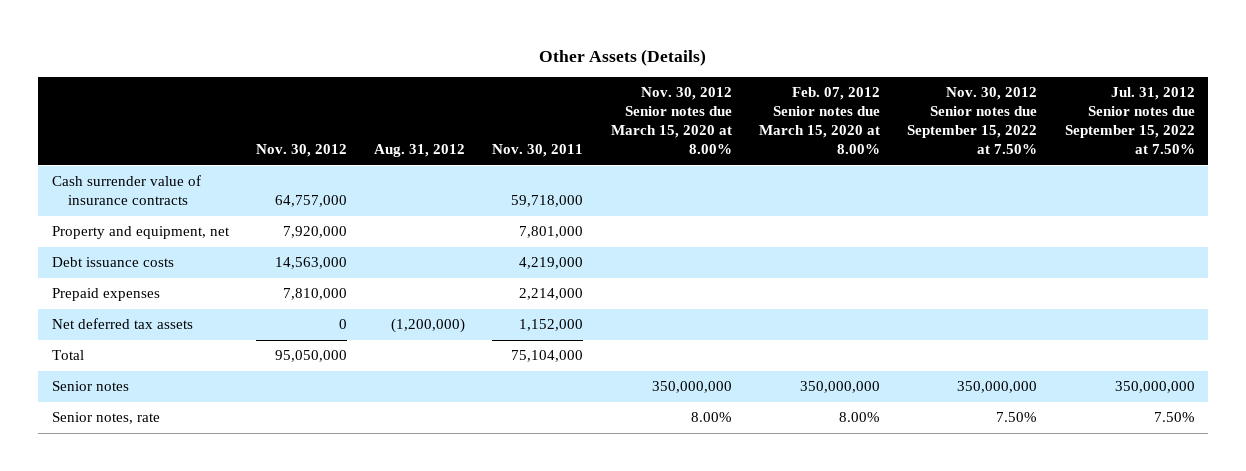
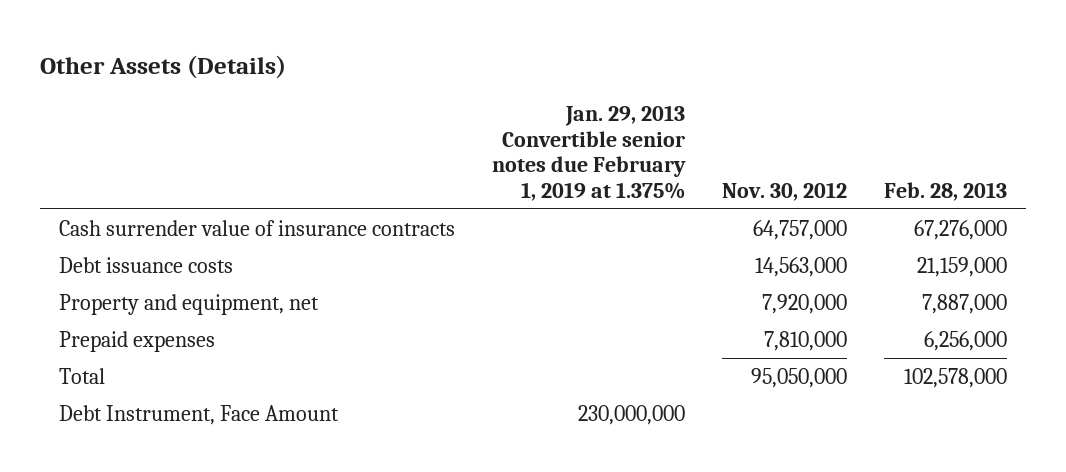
[374,144,466,158] Aug. 31, 2012 -> none
[492,144,584,158] Nov. 30, 2011 -> none
[610,87,732,155] Nov. 30, 2012 Senior notes due March 15, 2020 at 8.00% -> none
[759,87,881,155] Feb. 07, 2012 Senior notes due March 15, 2020 at 8.00% -> none
[907,87,1038,155] Nov. 30, 2012 Senior notes due September 15, 2022 at 7.50% -> none
[1064,87,1195,155] Jul. 31, 2012 Senior notes due September 15, 2022 at 7.50% -> none
none -> [491,105,686,201] Jan. 29, 2013 Convertible senior notes due February 1, 2019 at 1.375%
none -> [884,181,1008,201] Feb. 28, 2013
[51,226,230,240] Property and equipment, net -> [58,293,319,315] Property and equipment, net
[51,318,193,330] Net deferred tax assets -> none
[51,412,160,425] Senior notes, rate -> none
[51,381,129,392] Senior notes -> [58,404,339,425] Debt Instrument, Face Amount

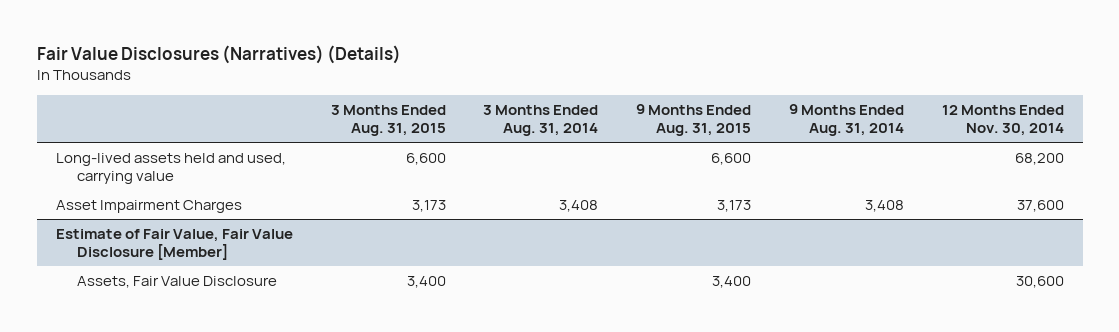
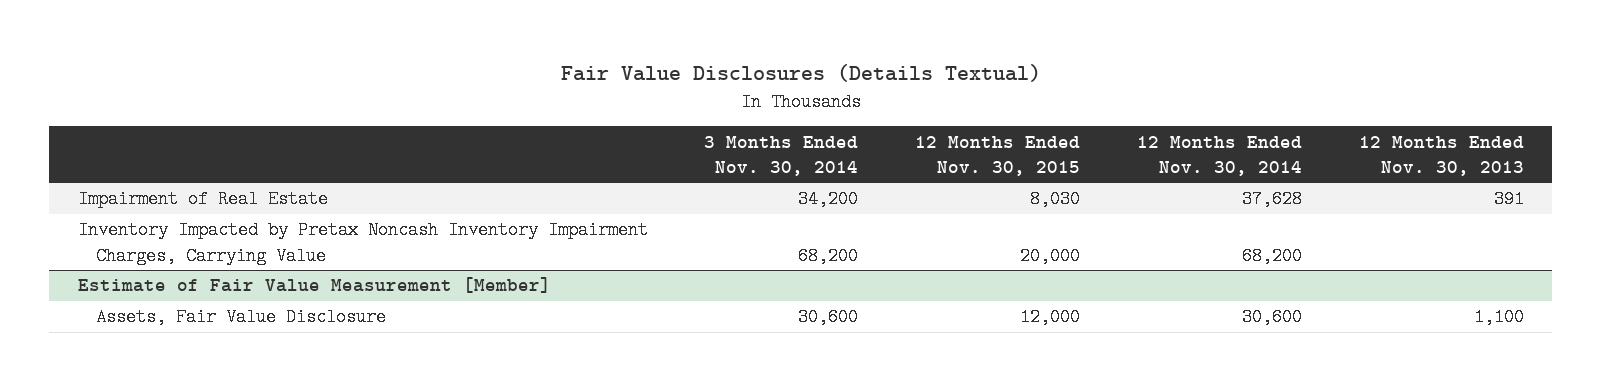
[36,44,401,64] Fair Value Disclosures (Narratives) (Details) -> [560,63,1041,82] Fair Value Disclosures (Details Textual)
[330,104,446,137] 3 Months Ended Aug. 31, 2015 -> none
[483,104,599,137] 3 Months Ended Aug. 31, 2014 -> none
[636,103,752,137] 9 Months Ended Aug. 31, 2015 -> none
[788,103,904,137] 9 Months Ended Aug. 31, 2014 -> none
none -> [704,135,859,176] 3 Months Ended Nov. 30, 2014
none -> [915,135,1081,176] 12 Months Ended Nov. 30, 2015
none -> [1358,135,1524,176] 12 Months Ended Nov. 30, 2013
[55,199,242,213] Asset Impairment Charges -> none
none -> [77,190,328,209] Impairment of Real Estate
[55,152,286,185] Long-lived assets held and used, carrying value -> [77,221,648,265] Inventory Impacted by Pretax Noncash Inventory Impairment Charges, Carrying Value
[55,228,293,261] Estimate of Fair Value, Fair Value Disclosure [Member] -> [77,277,551,294] Estimate of Fair Value Measurement [Member]

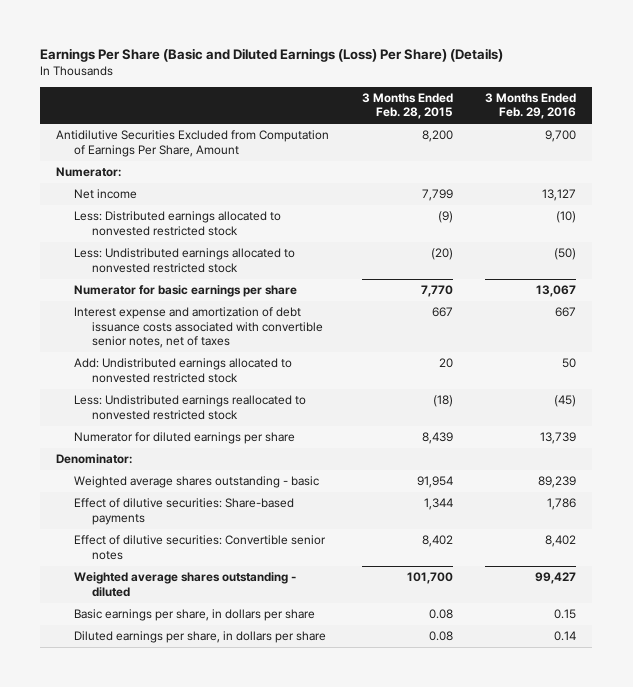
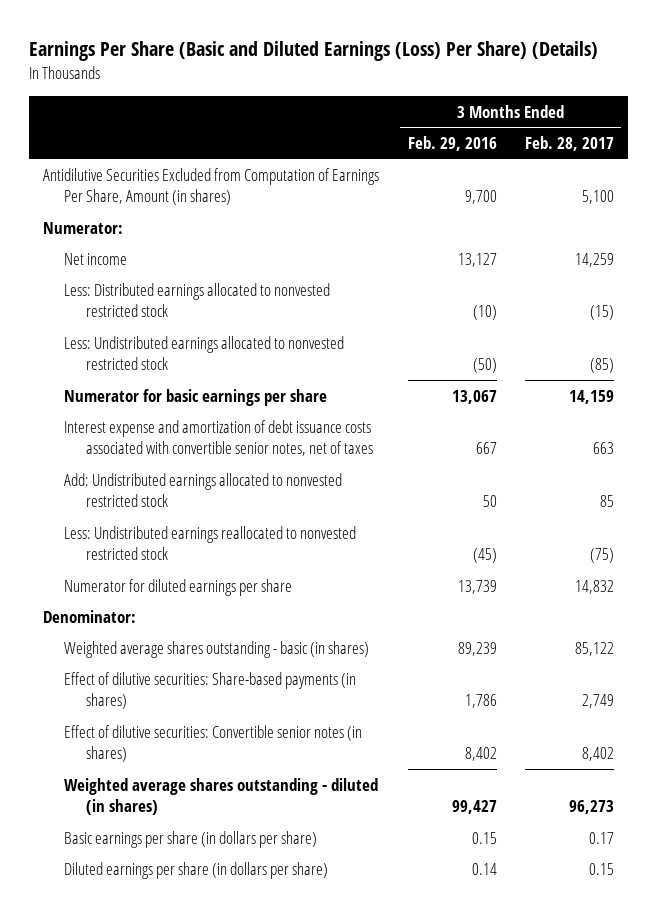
[361,92,453,120] 3 Months Ended Feb. 28, 2015 -> none
none -> [524,135,614,151] Feb. 28, 2017
[56,130,330,157] Antidilutive Securities Excluded from Computation of Earnings Per Share, Amount -> [43,167,380,206] Antidilutive Securities Excluded from Computation of Earnings Per Share, Amount (in shares)
[74,476,320,489] Weighted average shares outstanding - basic -> [64,640,370,658] Weighted average shares outstanding - basic (in shares)
[74,498,295,525] Effect of dilutive securities: Share-based payments -> [64,671,357,710] Effect of dilutive securities: Share-based payments (in shares)
[74,535,327,560] Effect of dilutive securities: Convertible senior notes -> [64,724,363,763] Effect of dilutive securities: Convertible senior notes (in shares)
[74,572,297,597] Weighted average shares outstanding - diluted -> [64,777,379,816] Weighted average shares outstanding - diluted (in shares)
[74,609,316,622] Basic earnings per share, in dollars per share -> [64,830,318,848] Basic earnings per share (in dollars per share)
[74,631,327,644] Diluted earnings per share, in dollars per share -> [64,861,329,879] Diluted earnings per share (in dollars per share)

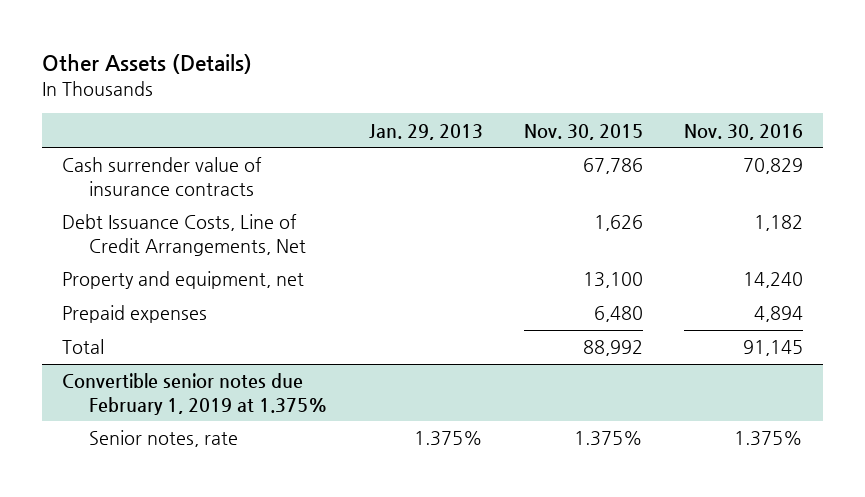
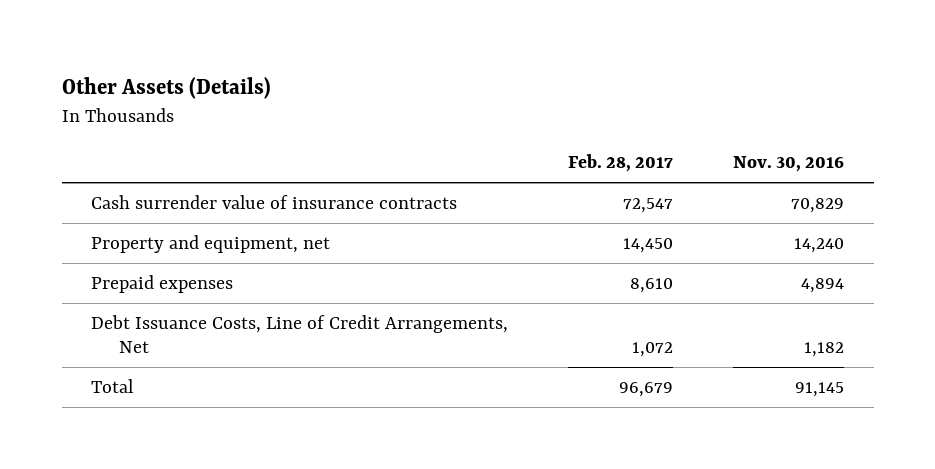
[368,123,483,140] Jan. 29, 2013 -> none
[523,123,643,140] Nov. 30, 2015 -> none
none -> [568,154,674,173] Feb. 28, 2017
[62,214,306,256] Debt Issuance Costs, Line of Credit Arrangements, Net -> [91,314,509,353] Debt Issuance Costs, Line of Credit Arrangements, Net
[62,373,328,415] Convertible senior notes due February 1, 2019 at 1.375% -> none
[88,430,238,448] Senior notes, rate -> none

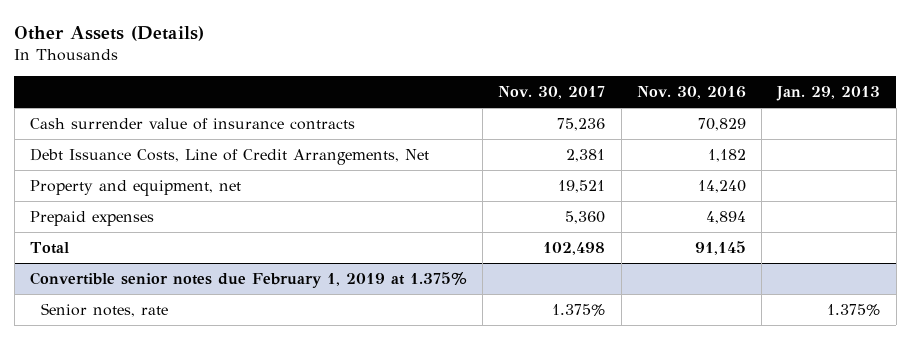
[568,154,674,173] Feb. 28, 2017 -> none
none -> [498,86,606,100] Nov. 30, 2017
none -> [776,86,881,102] Jan. 29, 2013
[91,314,509,353] Debt Issuance Costs, Line of Credit Arrangements, Net -> [29,148,429,166] Debt Issuance Costs, Line of Credit Arrangements, Net
none -> [29,272,467,289] Convertible senior notes due February 1, 2019 at 1.375%
none -> [41,303,169,318] Senior notes, rate

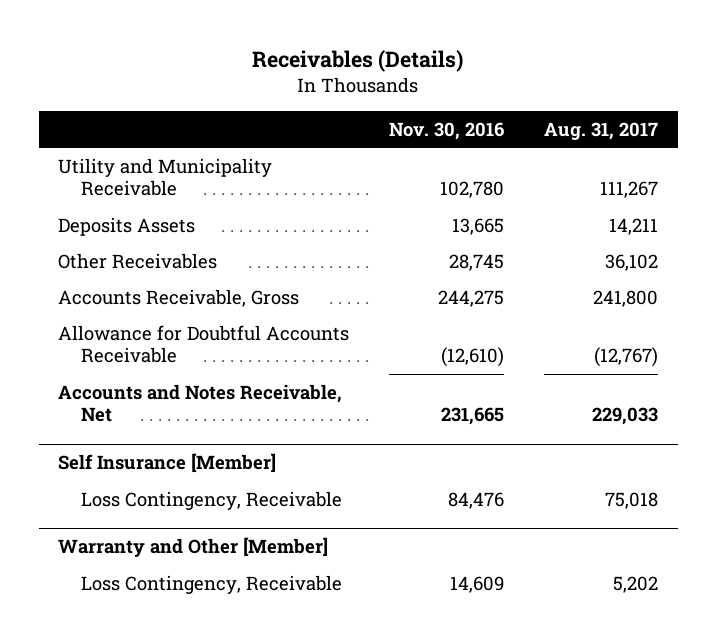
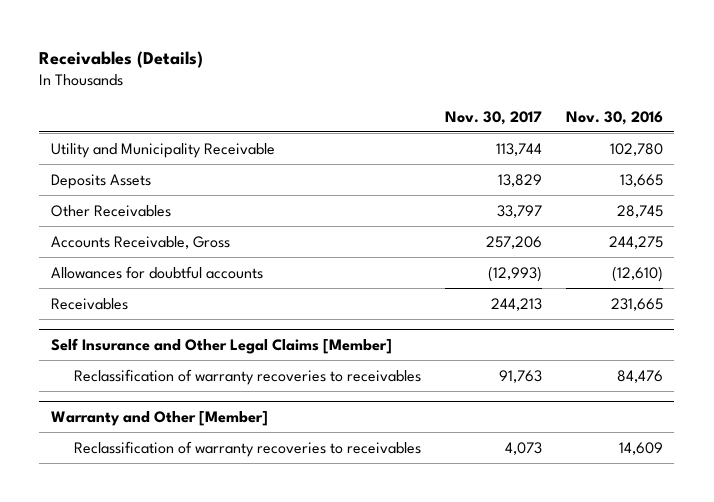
[544,121,659,140] Aug. 31, 2017 -> none
none -> [444,110,542,125] Nov. 30, 2017
[58,453,277,474] Self Insurance [Member] -> none
[58,324,350,364] Allowance for Doubtful Accounts Receivable -> [50,265,263,279] Allowances for doubtful accounts
[58,383,343,423] Accounts and Notes Receivable, Net -> [50,297,128,310] Receivables
none -> [50,338,392,355] Self Insurance and Other Legal Claims [Member]
[81,490,343,510] Loss Contingency, Receivable -> [74,368,422,385] Reclassification of warranty recoveries to receivables
[81,574,343,594] Loss Contingency, Receivable -> [74,440,422,457] Reclassification of warranty recoveries to receivables

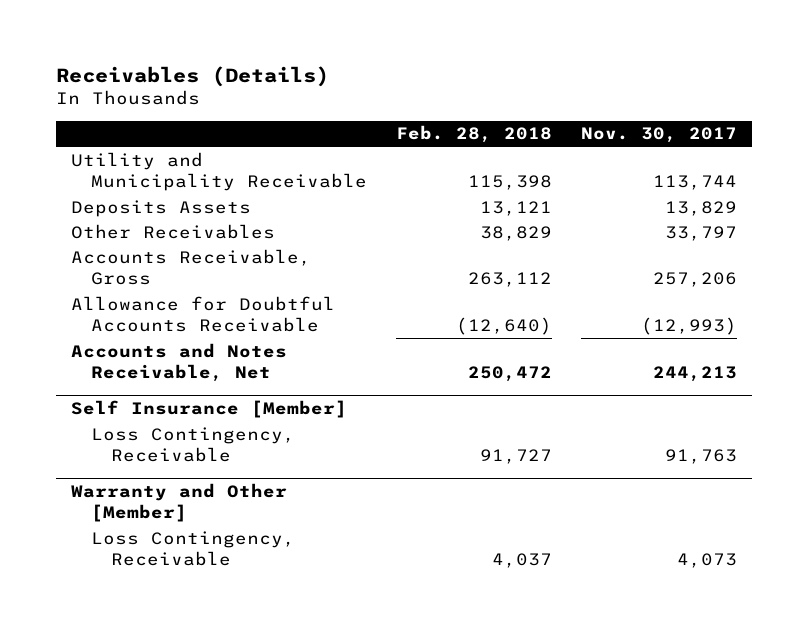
[565,110,663,125] Nov. 30, 2016 -> none
none -> [395,125,552,144] Feb. 28, 2018
[50,338,392,355] Self Insurance and Other Legal Claims [Member] -> none
[50,265,263,279] Allowances for doubtful accounts -> [70,295,335,332] Allowance for Doubtful Accounts Receivable
[50,297,128,310] Receivables -> [70,342,287,382] Accounts and Notes Receivable, Net
none -> [70,400,347,419] Self Insurance [Member]
[74,368,422,385] Reclassification of warranty recoveries to receivables -> [90,426,295,462] Loss Contingency, Receivable
[74,440,422,457] Reclassification of warranty recoveries to receivables -> [90,530,295,566] Loss Contingency, Receivable

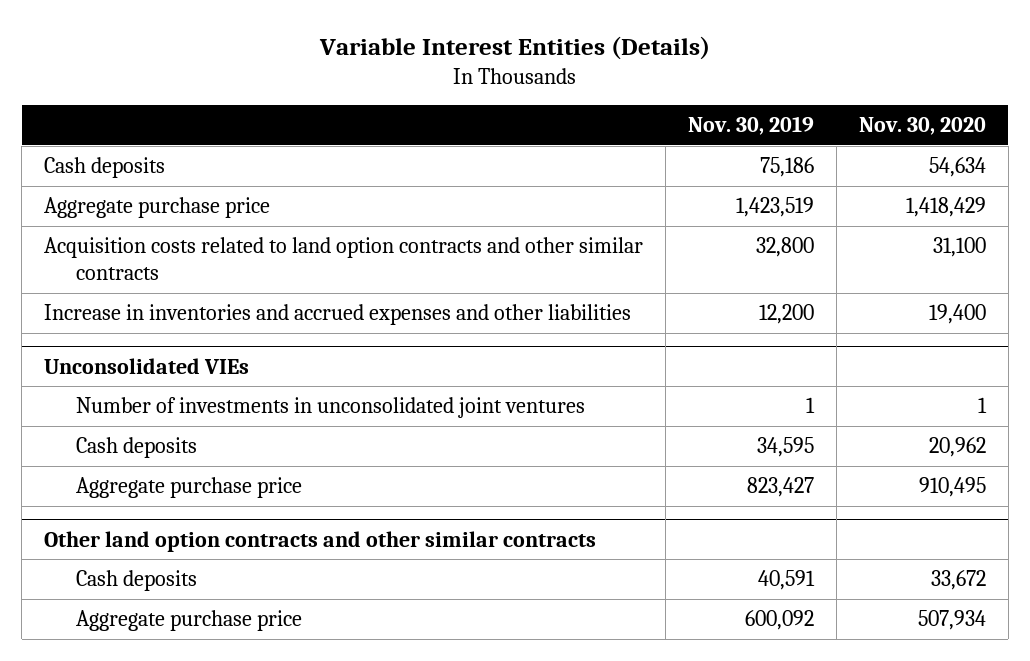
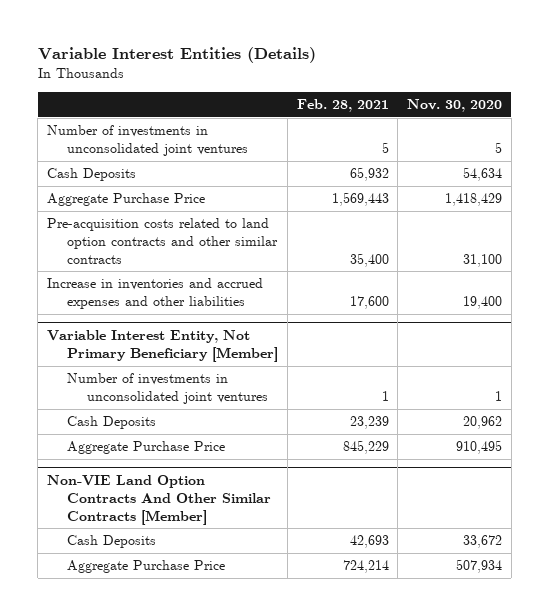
[688,116,815,136] Nov. 30, 2019 -> none
none -> [296,99,389,113] Feb. 28, 2021
none -> [47,125,249,157] Number of investments in unconsolidated joint ventures
[44,157,166,179] Cash deposits -> [47,168,137,182] Cash Deposits
[44,197,271,219] Aggregate purchase price -> [47,193,206,207] Aggregate Purchase Price
[44,237,644,281] Acquisition costs related to land option contracts and other similar contracts -> [47,218,279,264] Pre-acquisition costs related to land option contracts and other similar contracts
[44,357,250,374] Unconsolidated VIEs -> [47,330,279,362] Variable Interest Entity, Not Primary Beneficiary [Member]
[75,437,197,459] Cash deposits -> [67,416,157,430] Cash Deposits
[75,477,302,499] Aggregate purchase price -> [67,441,226,455] Aggregate Purchase Price
[44,530,597,552] Other land option contracts and other similar contracts -> [47,475,272,525] Non-VIE Land Option Contracts And Other Similar Contracts [Member]
[75,570,197,592] Cash deposits -> [67,535,157,549] Cash Deposits
[75,610,302,632] Aggregate purchase price -> [67,560,226,574] Aggregate Purchase Price

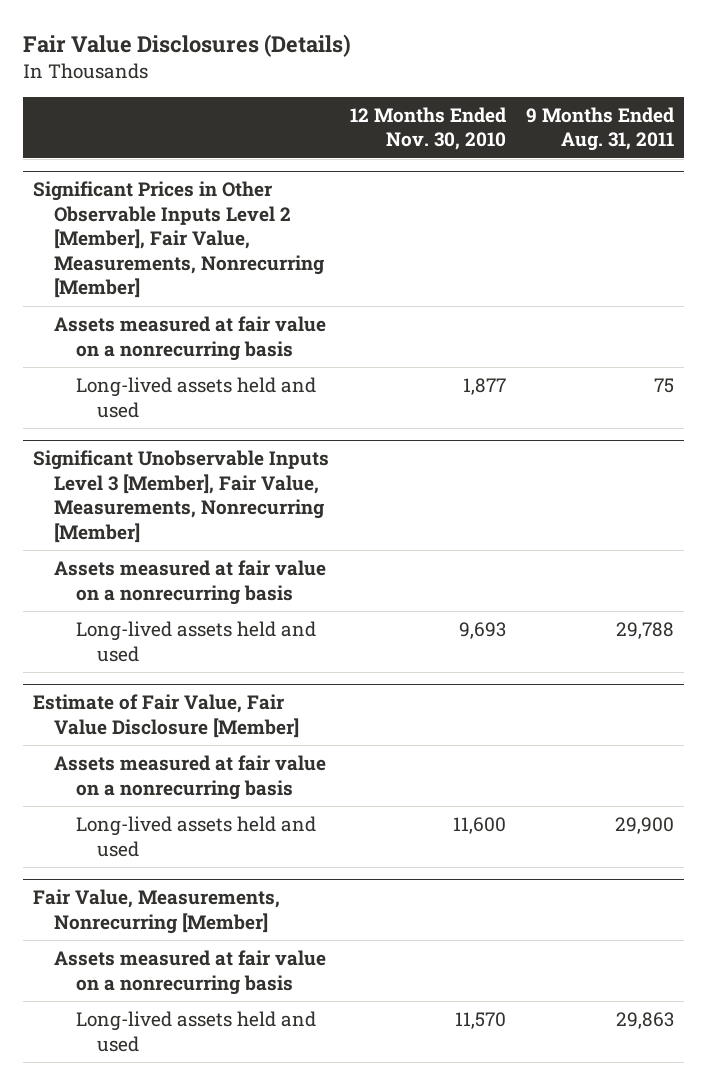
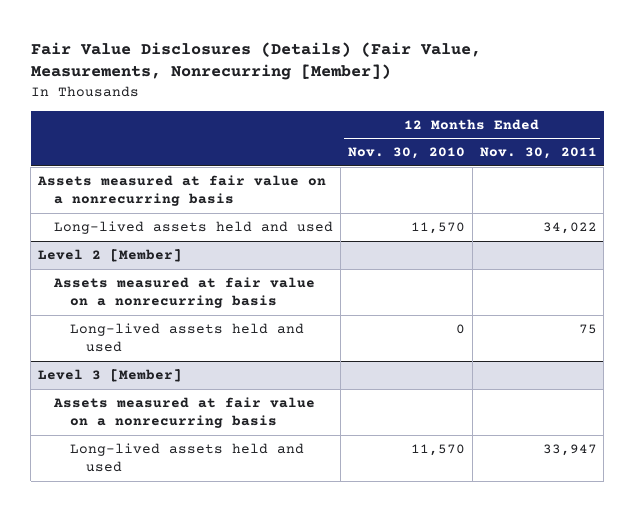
[22,34,351,58] Fair Value Disclosures (Details) -> [30,41,481,81] Fair Value Disclosures (Details) (Fair Value, Measurements, Nonrecurring [Member])
[525,106,674,152] 9 Months Ended Aug. 31, 2011 -> none
none -> [479,147,597,160] Nov. 30, 2011
[33,181,325,299] Significant Prices in Other Observable Inputs Level 2 [Member], Fair Value, Measurements, Nonrecurring [Member] -> none
[33,450,330,543] Significant Unobservable Inputs Level 3 [Member], Fair Value, Measurements, Nonrecurring [Member] -> none
[54,560,327,605] Assets measured at fair value on a nonrecurring basis -> none
[75,621,316,662] Long-lived assets held and used -> none
[33,694,300,738] Estimate of Fair Value, Fair Value Disclosure [Member] -> none
[462,378,506,396] 1,877 -> [410,222,465,235] 11,570
none -> [38,249,183,263] Level 2 [Member]
[33,889,281,934] Fair Value, Measurements, Nonrecurring [Member] -> none
[452,817,506,835] 11,600 -> [455,324,465,335] 0
none -> [38,369,183,383] Level 3 [Member]

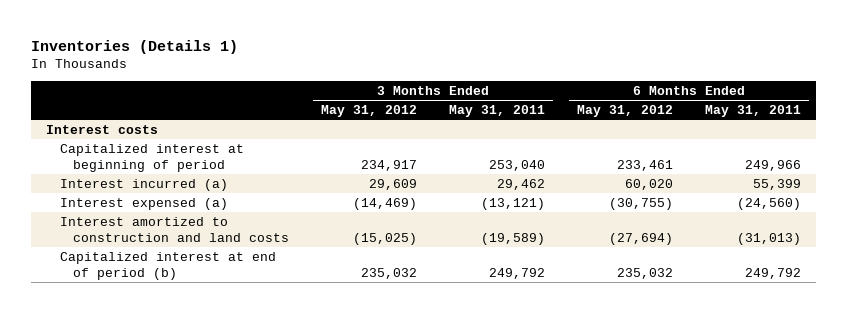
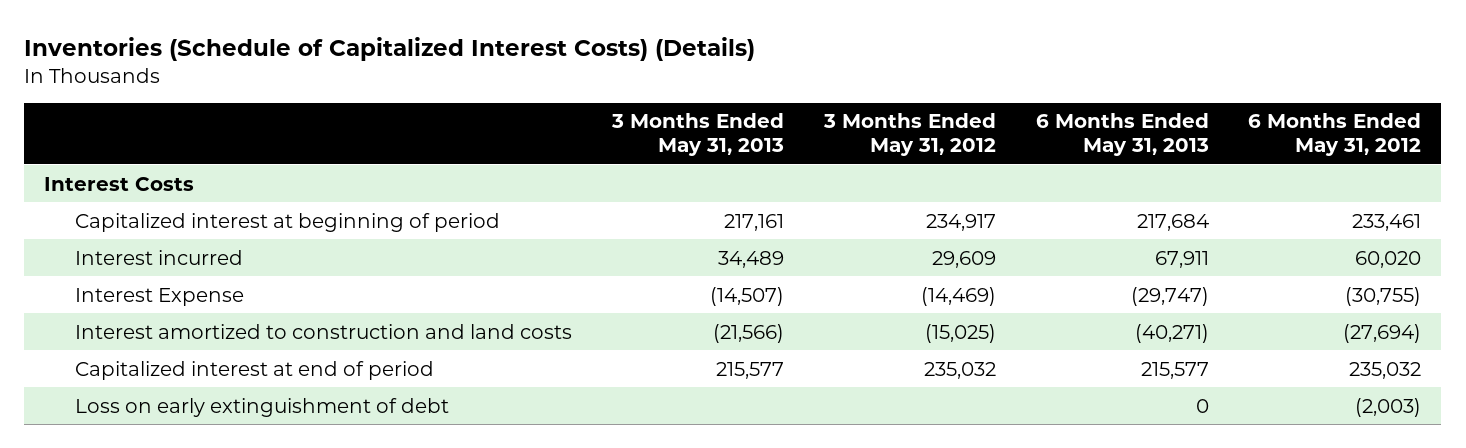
[30,39,238,54] Inventories (Details 1) -> [24,36,756,61] Inventories (Schedule of Capitalized Interest Costs) (Details)
[448,105,545,118] May 31, 2011 -> none
[704,105,801,118] May 31, 2011 -> none
none -> [610,113,784,157] 3 Months Ended May 31, 2013
none -> [1035,113,1209,157] 6 Months Ended May 31, 2013
[46,124,159,134] Interest costs -> [44,176,195,191] Interest Costs
[59,178,228,191] Interest incurred (a) -> [74,249,243,265] Interest incurred
[59,197,228,210] Interest expensed (a) -> [74,287,244,306] Interest Expense
[59,251,276,280] Capitalized interest at end of period (b) -> [74,360,434,380] Capitalized interest at end of period
none -> [74,397,449,417] Loss on early extinguishment of debt

